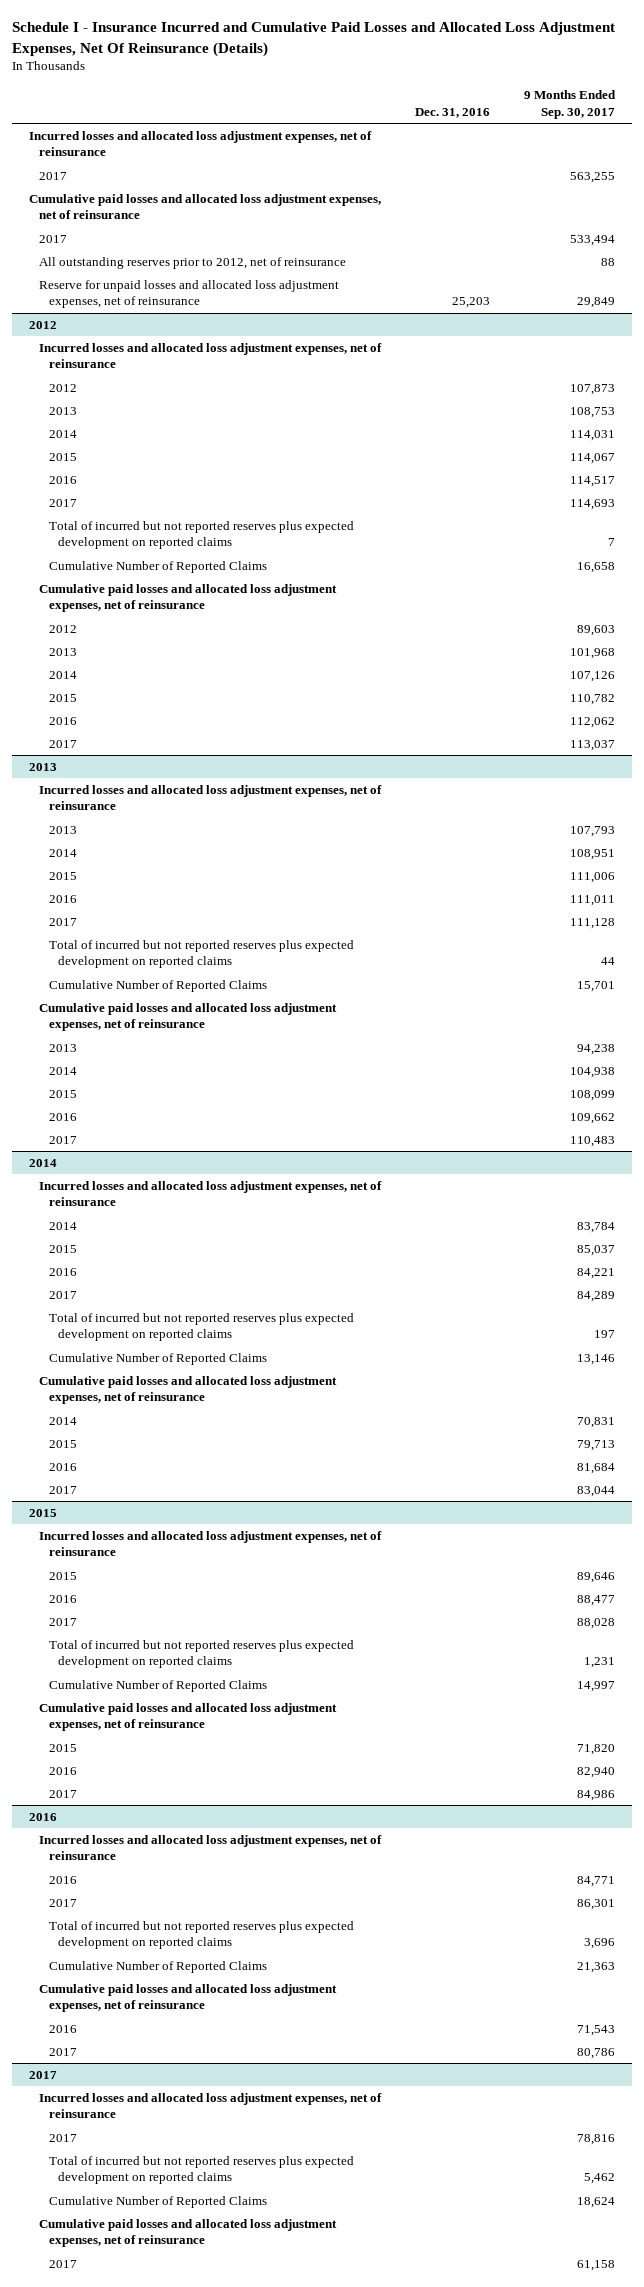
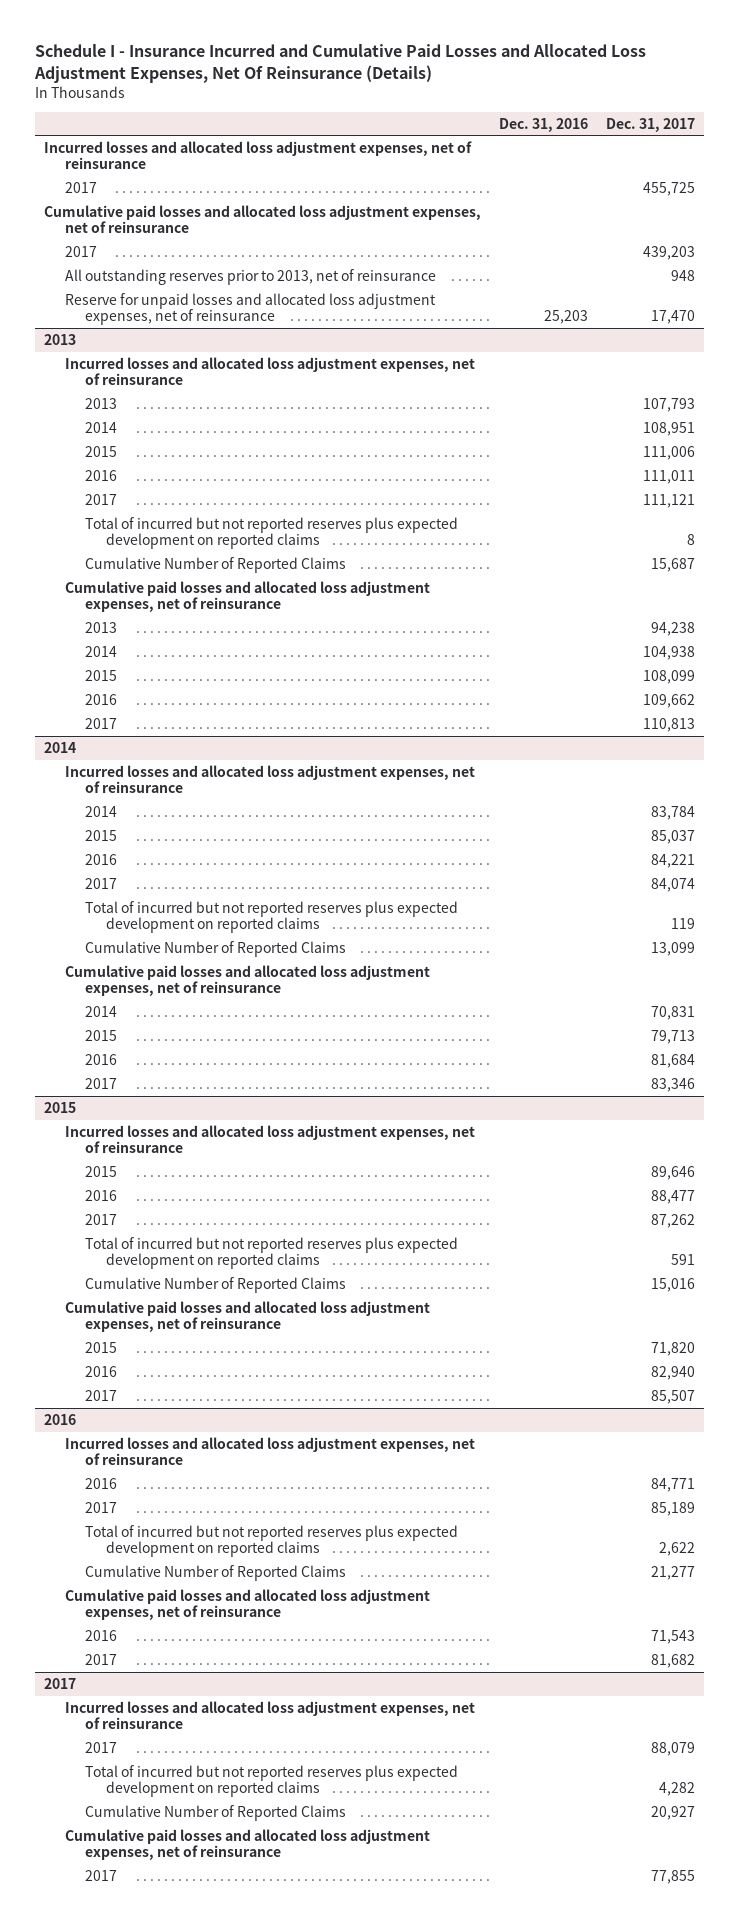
[523,90,616,119] 9 Months Ended Sep. 30, 2017 -> none
none -> [606,117,696,132] Dec. 31, 2017
[38,256,346,269] All outstanding reserves prior to 2012, net of reinsurance -> [64,268,436,285] All outstanding reserves prior to 2013, net of reinsurance
[29,320,58,329] 2012 -> none
[38,342,382,369] Incurred losses and allocated loss adjustment expenses, net of reinsurance -> none
[48,383,77,392] 2012 -> none
[48,406,77,415] 2013 -> none
[48,429,77,438] 2014 -> none
[48,452,77,461] 2015 -> none
[48,475,77,484] 2016 -> none
[48,498,77,507] 2017 -> none
[48,520,354,550] Total of incurred but not reported reserves plus expected development on reported claims -> none
[48,560,267,573] Cumulative Number of Reported Claims -> none
[38,583,337,613] Cumulative paid losses and allocated loss adjustment expenses, net of reinsurance -> none
[48,624,77,633] 2012 -> none
[48,647,77,656] 2013 -> none
[48,670,77,679] 2014 -> none
[48,693,77,702] 2015 -> none
[48,716,77,725] 2016 -> none
[48,739,77,748] 2017 -> none

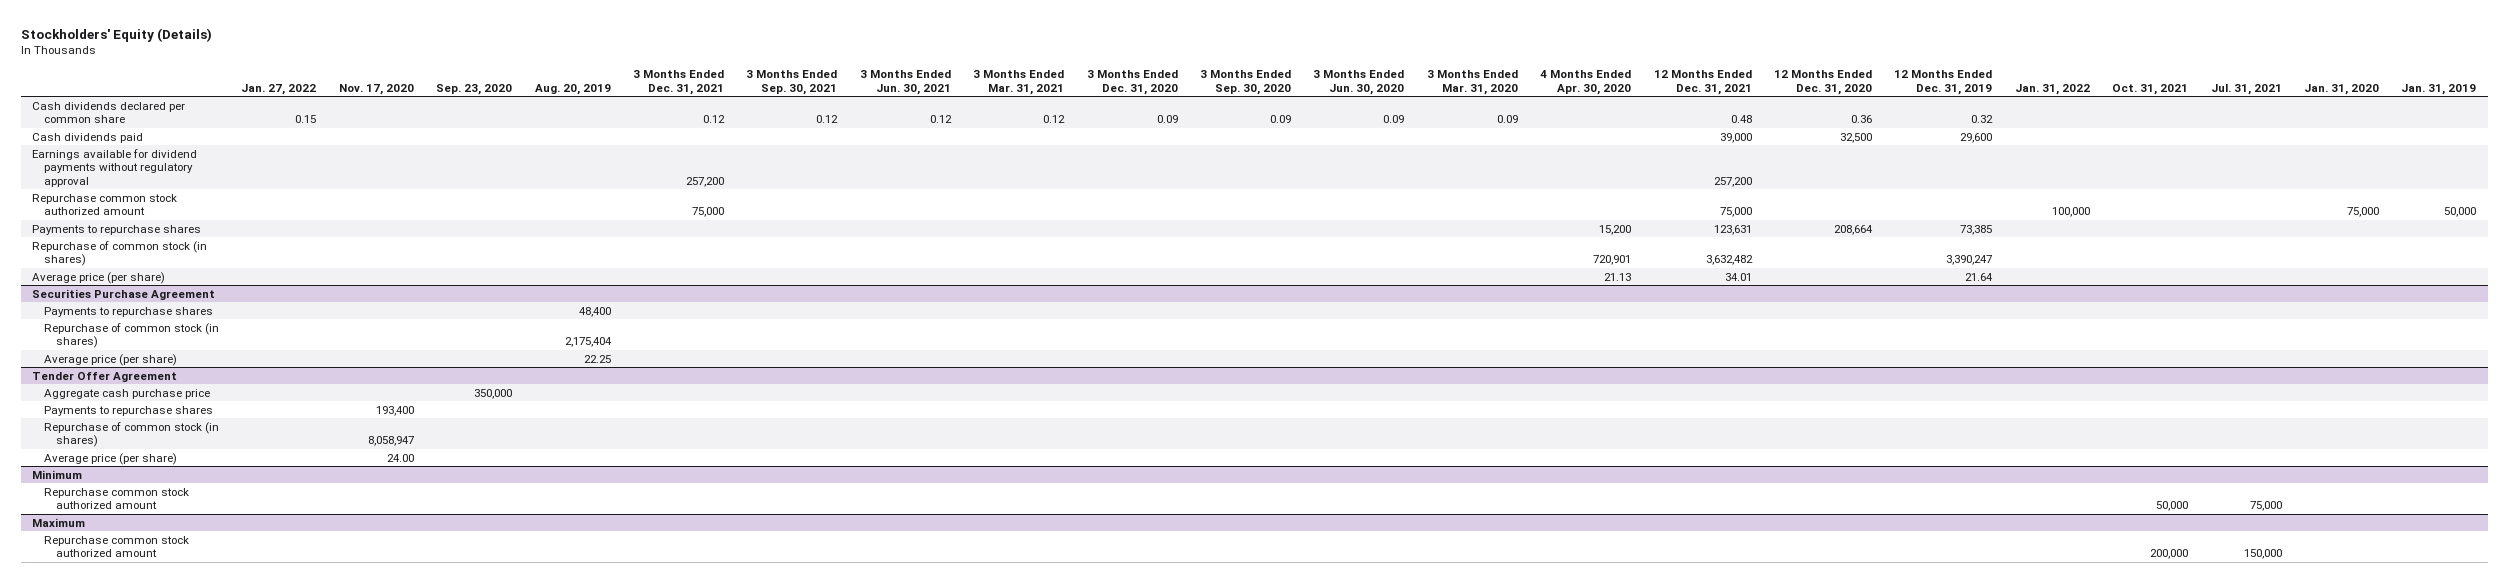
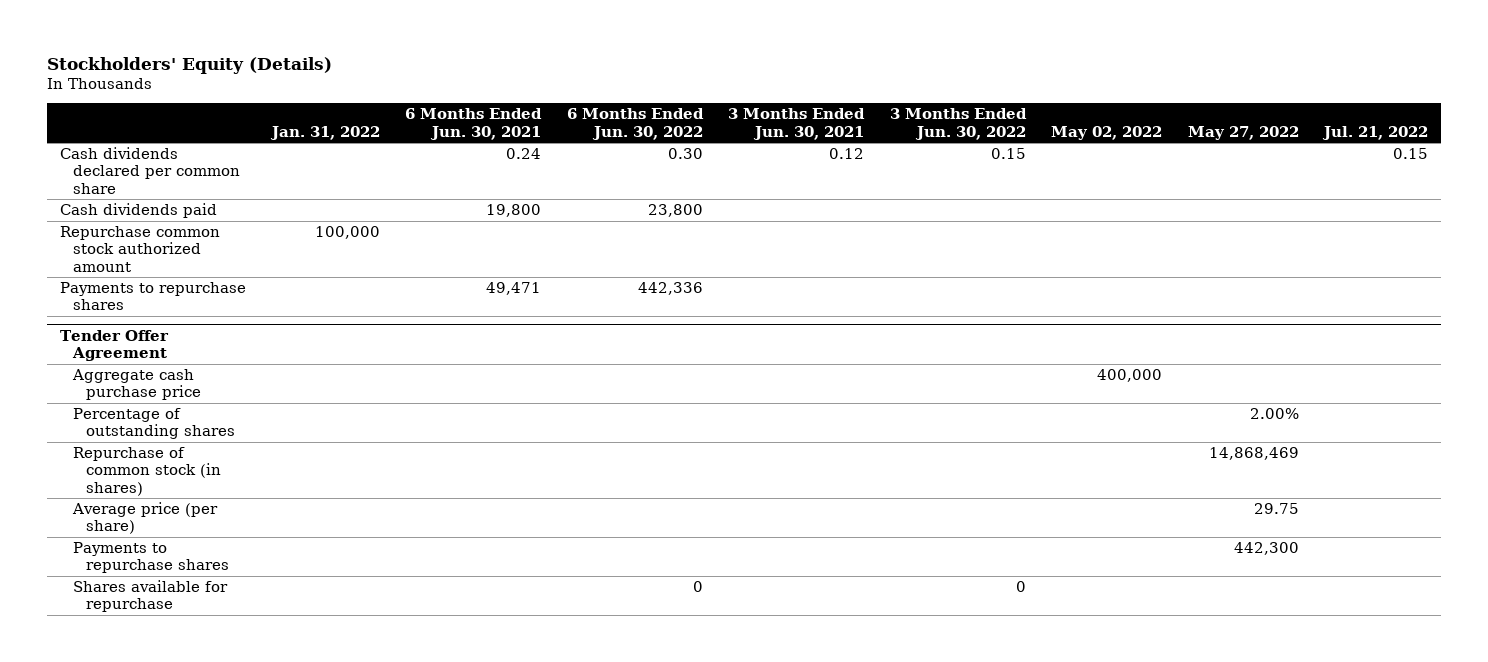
[241,83,317,95] Jan. 27, 2022 -> none
[338,83,414,95] Nov. 17, 2020 -> none
[436,83,513,95] Sep. 23, 2020 -> none
[534,83,611,95] Aug. 20, 2019 -> none
[633,70,725,95] 3 Months Ended Dec. 31, 2021 -> none
[746,70,838,95] 3 Months Ended Sep. 30, 2021 -> none
[973,70,1065,95] 3 Months Ended Mar. 31, 2021 -> none
[1086,70,1178,95] 3 Months Ended Dec. 31, 2020 -> none
[1200,70,1292,95] 3 Months Ended Sep. 30, 2020 -> none
[1313,70,1405,95] 3 Months Ended Jun. 30, 2020 -> none
[1426,70,1518,95] 3 Months Ended Mar. 31, 2020 -> none
[1540,70,1632,95] 4 Months Ended Apr. 30, 2020 -> none
[1653,70,1752,95] 12 Months Ended Dec. 31, 2021 -> none
[1774,70,1873,95] 12 Months Ended Dec. 31, 2020 -> none
[1894,70,1993,95] 12 Months Ended Dec. 31, 2019 -> none
[2112,83,2189,95] Oct. 31, 2021 -> none
[2210,83,2282,95] Jul. 31, 2021 -> none
[2304,83,2380,95] Jan. 31, 2020 -> none
[2401,83,2477,95] Jan. 31, 2019 -> none
none -> [405,108,543,140] 6 Months Ended Jun. 30, 2021
none -> [566,108,704,140] 6 Months Ended Jun. 30, 2022
none -> [889,108,1027,140] 3 Months Ended Jun. 30, 2022
none -> [1051,125,1163,140] May 02, 2022
none -> [1187,125,1299,140] May 27, 2022
none -> [1322,125,1429,140] Jul. 21, 2022
[31,148,197,187] Earnings available for dividend payments without regulatory approval -> none
[31,240,207,267] Repurchase of common stock (in shares) -> none
[31,271,165,284] Average price (per share) -> none
[31,288,215,300] Securities Purchase Agreement -> none
[44,306,214,317] Payments to repurchase shares -> none
[44,322,220,349] Repurchase of common stock (in shares) -> none
[44,353,178,366] Average price (per share) -> none
none -> [73,408,236,440] Percentage of outstanding shares
[31,469,82,479] Minimum -> none
[44,487,190,510] Repurchase common stock authorized amount -> none
[31,517,85,527] Maximum -> none
[44,535,190,558] Repurchase common stock authorized amount -> none
[44,405,214,416] Payments to repurchase shares -> [73,542,230,574] Payments to repurchase shares
none -> [73,580,229,613] Shares available for repurchase

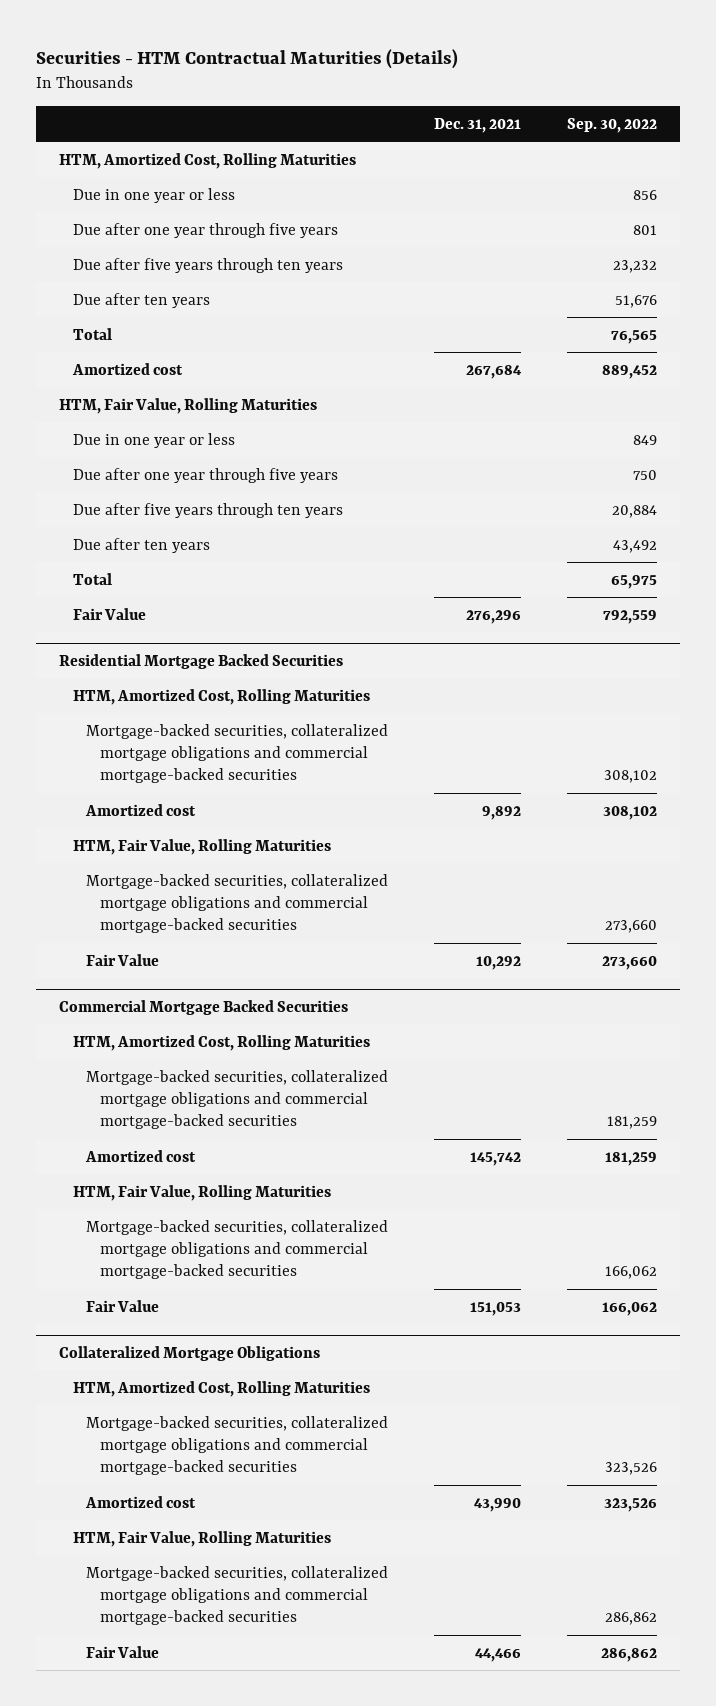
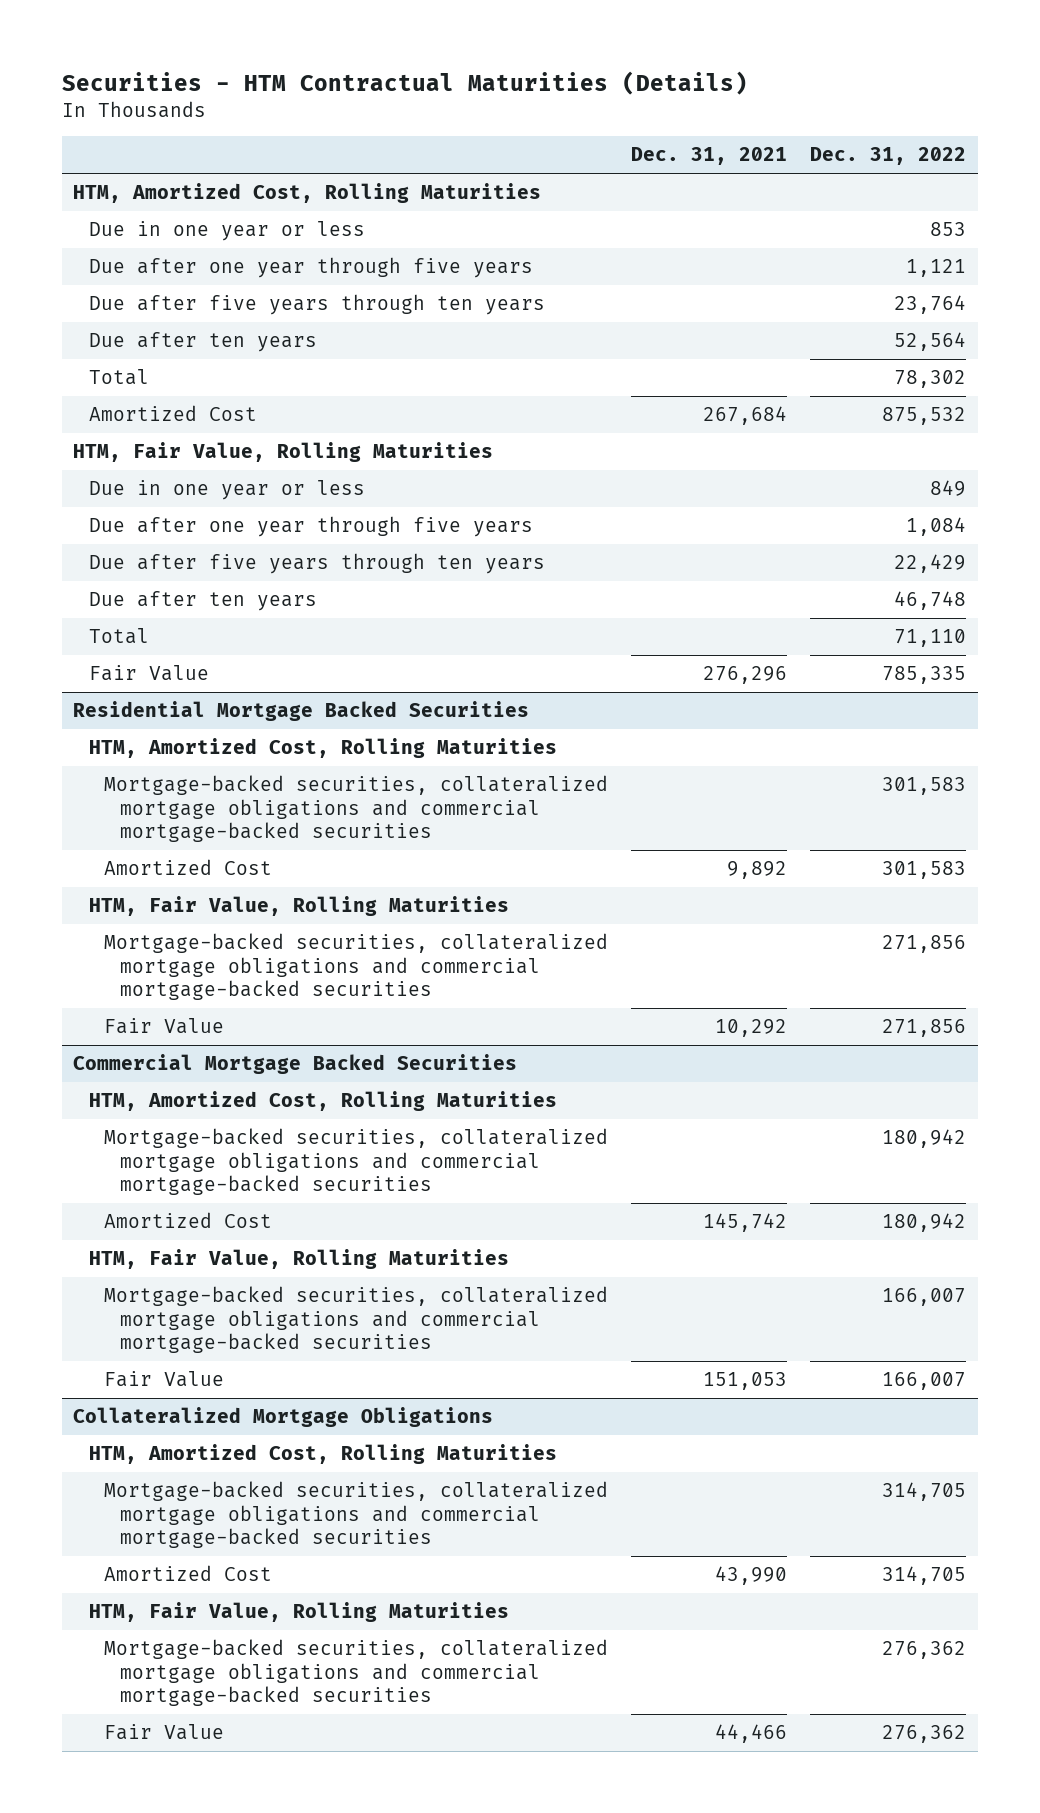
[566,117,657,133] Sep. 30, 2022 -> none
none -> [810,147,967,166] Dec. 31, 2022
[71,362,183,375] Amortized cost -> [88,405,257,422] Amortized Cost
[85,803,197,816] Amortized cost -> [104,859,273,876] Amortized Cost
[85,1149,197,1162] Amortized cost -> [104,1212,273,1229] Amortized Cost
[85,1495,197,1508] Amortized cost -> [104,1565,273,1582] Amortized Cost

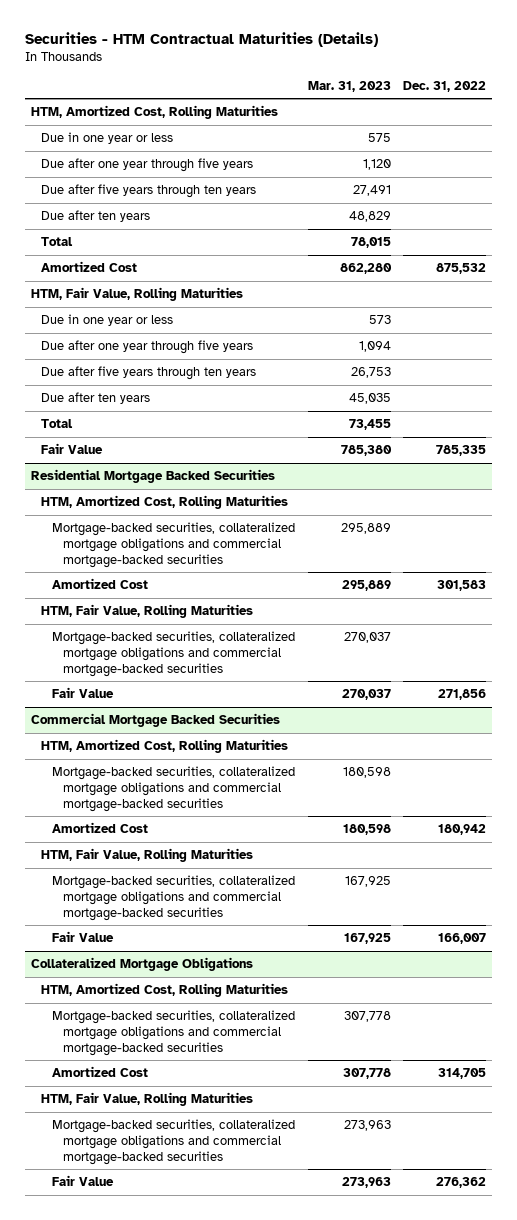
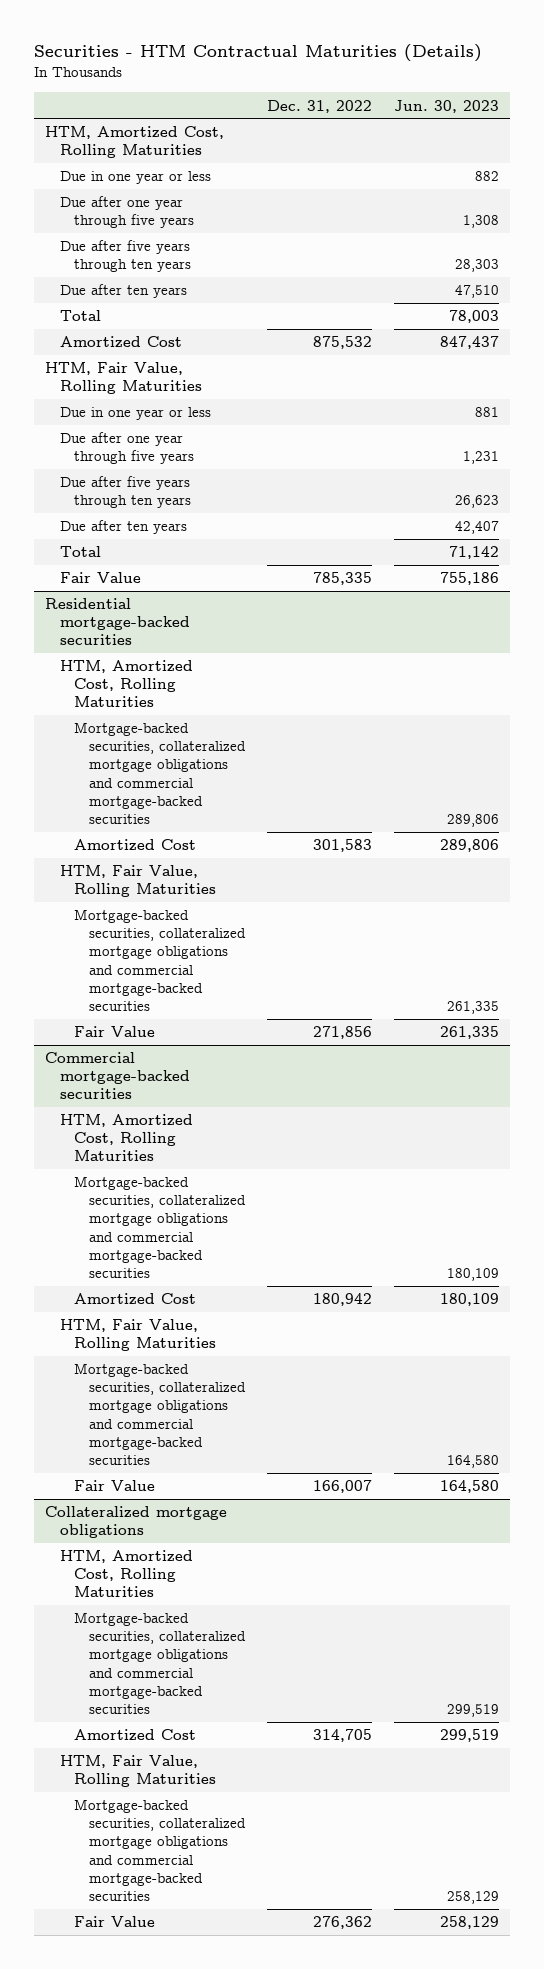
[307,80,391,92] Mar. 31, 2023 -> none
none -> [394,99,500,113] Jun. 30, 2023
[30,468,275,483] Residential Mortgage Backed Securities -> [45,598,190,646] Residential mortgage-backed securities
[30,712,280,727] Commercial Mortgage Backed Securities -> [45,1052,190,1100] Commercial mortgage-backed securities
[30,956,253,971] Collateralized Mortgage Obligations -> [45,1506,228,1539] Collateralized mortgage obligations

